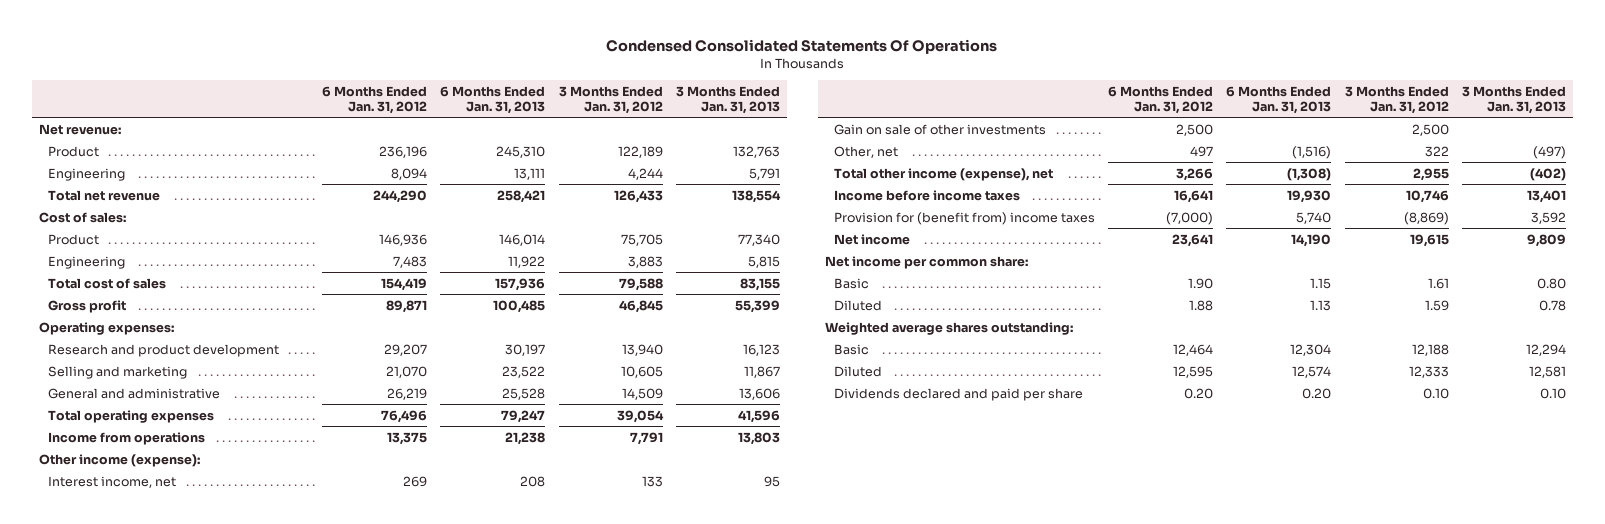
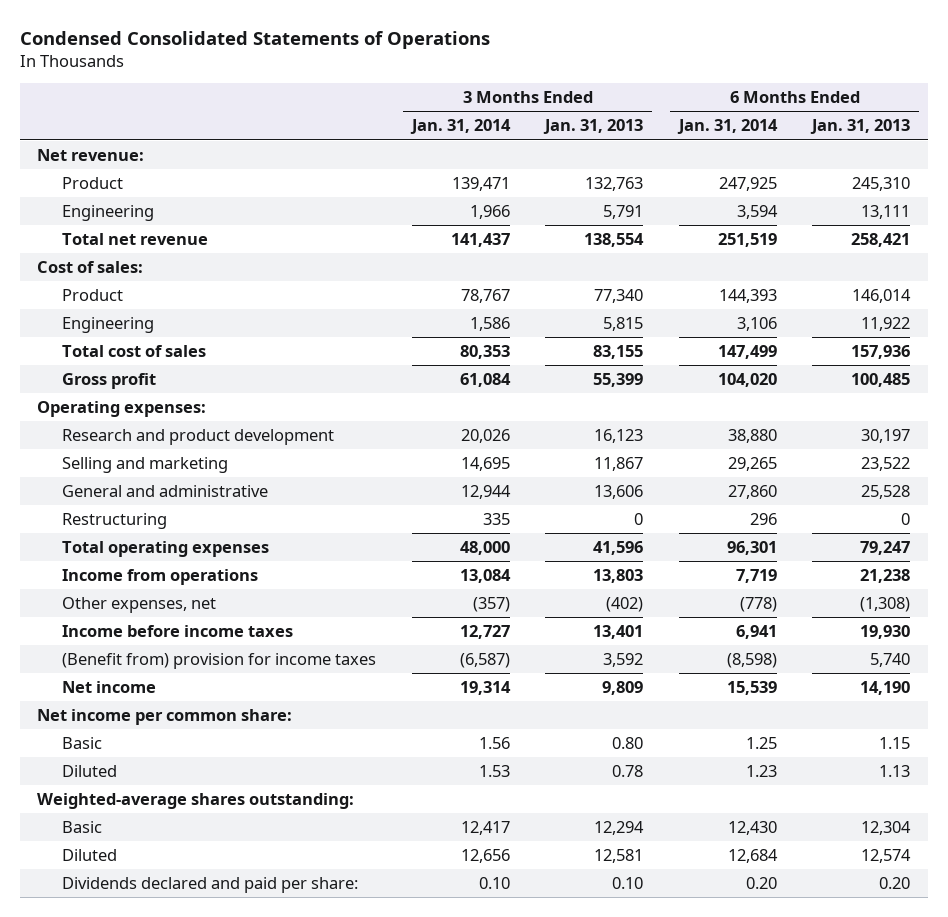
[606,39,998,55] Condensed Consolidated Statements Of Operations -> [19,30,490,49] Condensed Consolidated Statements of Operations
[322,86,428,114] 6 Months Ended Jan. 31, 2012 -> none
[558,86,663,114] 3 Months Ended Jan. 31, 2012 -> none
none -> [409,119,511,135] Jan. 31, 2014
none -> [676,119,778,135] Jan. 31, 2014
none -> [62,512,168,529] Restructuring
[38,453,200,467] Other income (expense): -> none
[47,475,176,488] Interest income, net -> none
[833,123,1046,135] Gain on sale of other investments -> none
[833,167,1053,181] Total other income (expense), net -> none
[833,145,898,158] Other, net -> [62,596,217,613] Other expenses, net
[1292,145,1332,159] (1,516) -> [860,596,911,612] (1,308)
[1533,145,1567,159] (497) -> [606,596,644,612] (402)
[833,211,1095,225] Provision for (benefit from) income taxes -> [62,652,377,669] (Benefit from) provision for income taxes
[824,321,1073,335] Weighted average shares outstanding: -> [37,792,355,809] Weighted-average shares outstanding:
[833,387,1083,401] Dividends declared and paid per share -> [62,876,359,893] Dividends declared and paid per share:

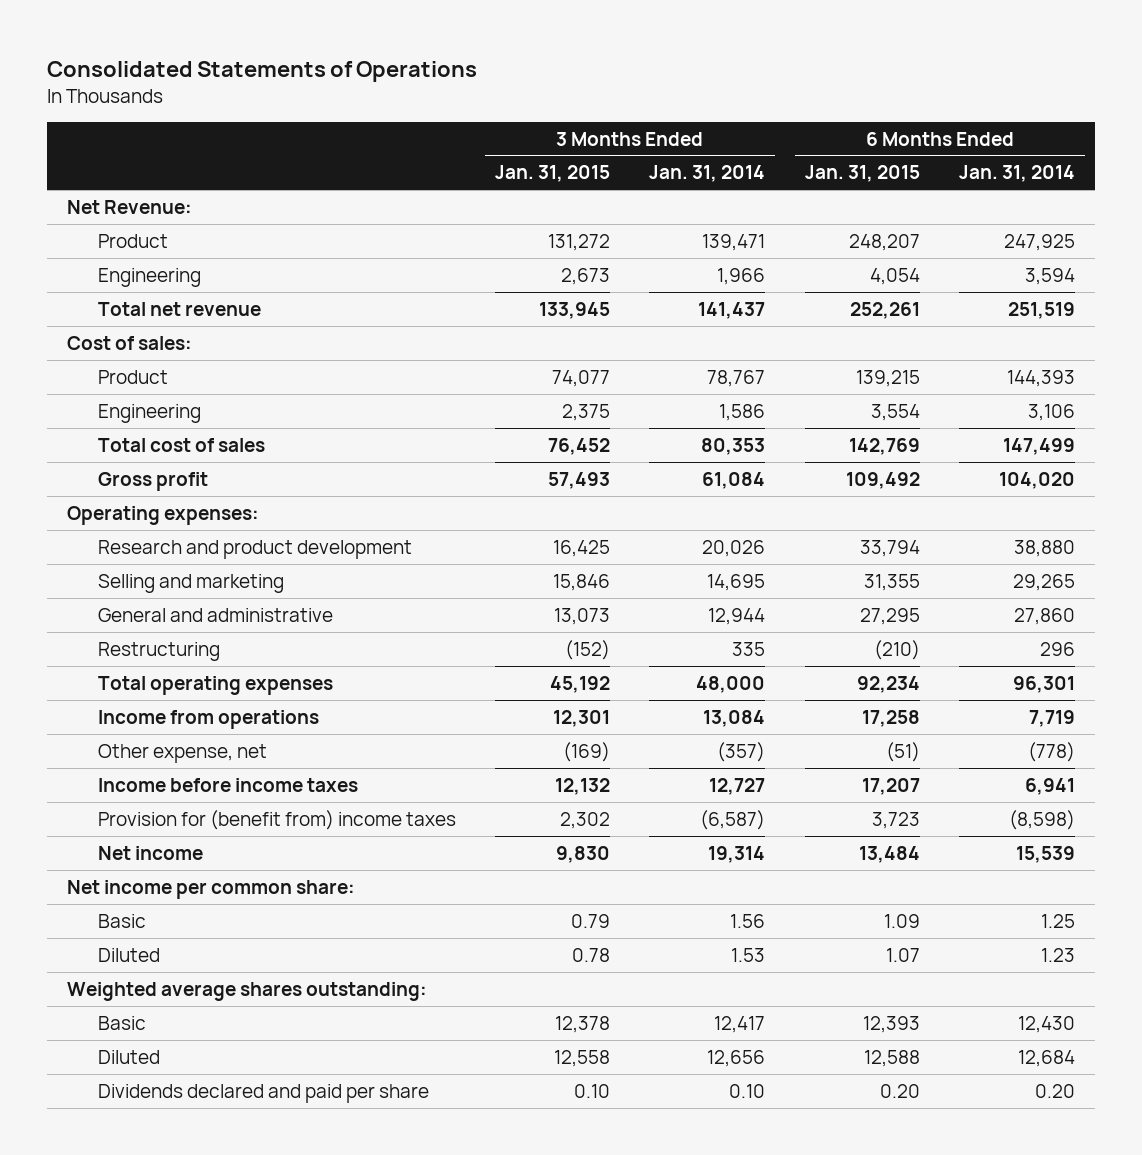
[19,30,490,49] Condensed Consolidated Statements of Operations -> [47,60,478,82] Consolidated Statements of Operations
[543,119,644,135] Jan. 31, 2013 -> none
[810,119,911,135] Jan. 31, 2013 -> none
none -> [494,165,610,183] Jan. 31, 2015
none -> [804,165,920,183] Jan. 31, 2015
[37,148,145,161] Net revenue: -> [67,199,193,214] Net Revenue:
[62,596,217,613] Other expenses, net -> [97,743,267,763] Other expense, net
[62,652,377,669] (Benefit from) provision for income taxes -> [97,809,456,830] Provision for (benefit from) income taxes
[37,792,355,809] Weighted-average shares outstanding: -> [67,981,428,1001] Weighted average shares outstanding:
[62,876,359,893] Dividends declared and paid per share: -> [97,1083,429,1103] Dividends declared and paid per share

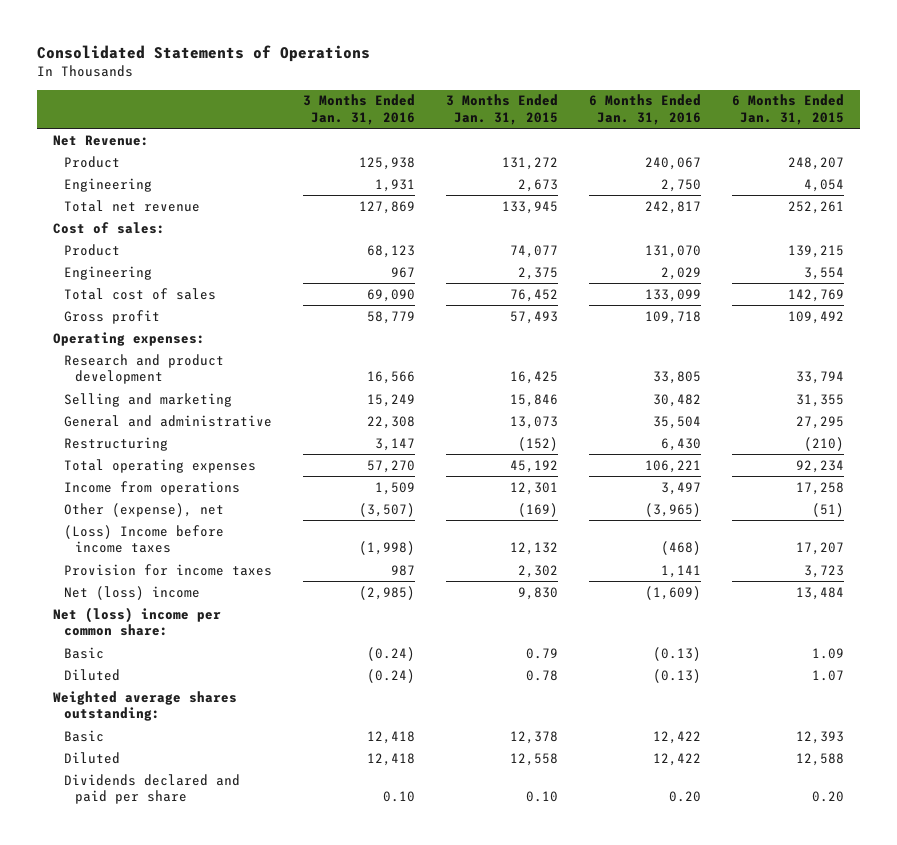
[649,165,766,183] Jan. 31, 2014 -> none
[959,165,1076,183] Jan. 31, 2014 -> none
none -> [303,94,416,125] 3 Months Ended Jan. 31, 2016
none -> [589,94,702,125] 6 Months Ended Jan. 31, 2016
[97,743,267,763] Other expense, net -> [64,502,225,517] Other (expense), net
[97,777,358,792] Income before income taxes -> [64,524,225,553] (Loss) Income before income taxes
[97,809,456,830] Provision for (benefit from) income taxes -> [64,563,273,576] Provision for income taxes
[97,845,203,860] Net income -> [64,585,201,600] Net (loss) income
[67,879,356,899] Net income per common share: -> [52,606,221,636] Net (loss) income per common share:

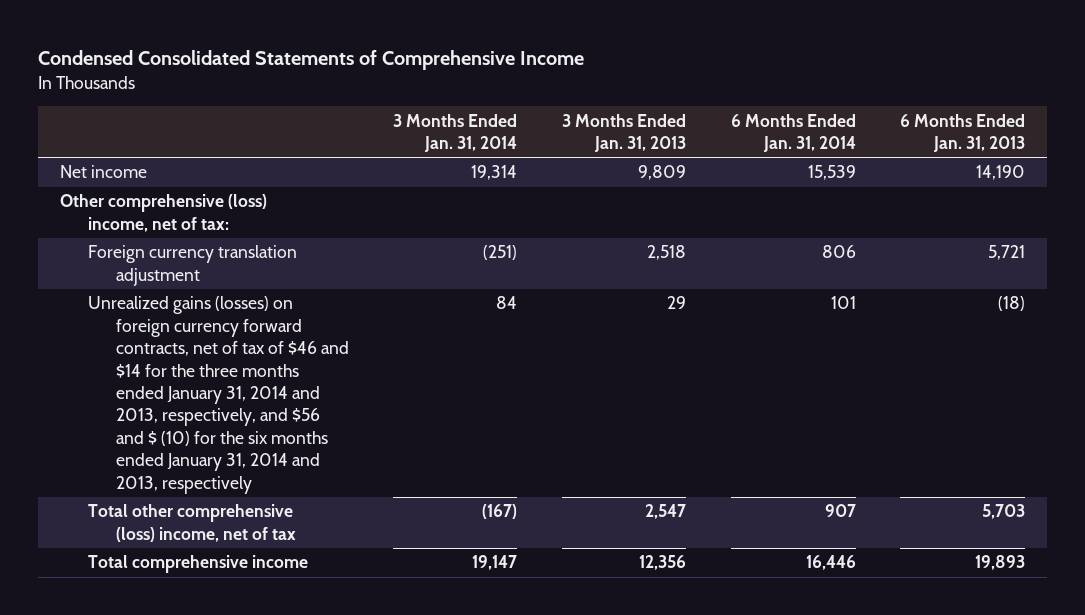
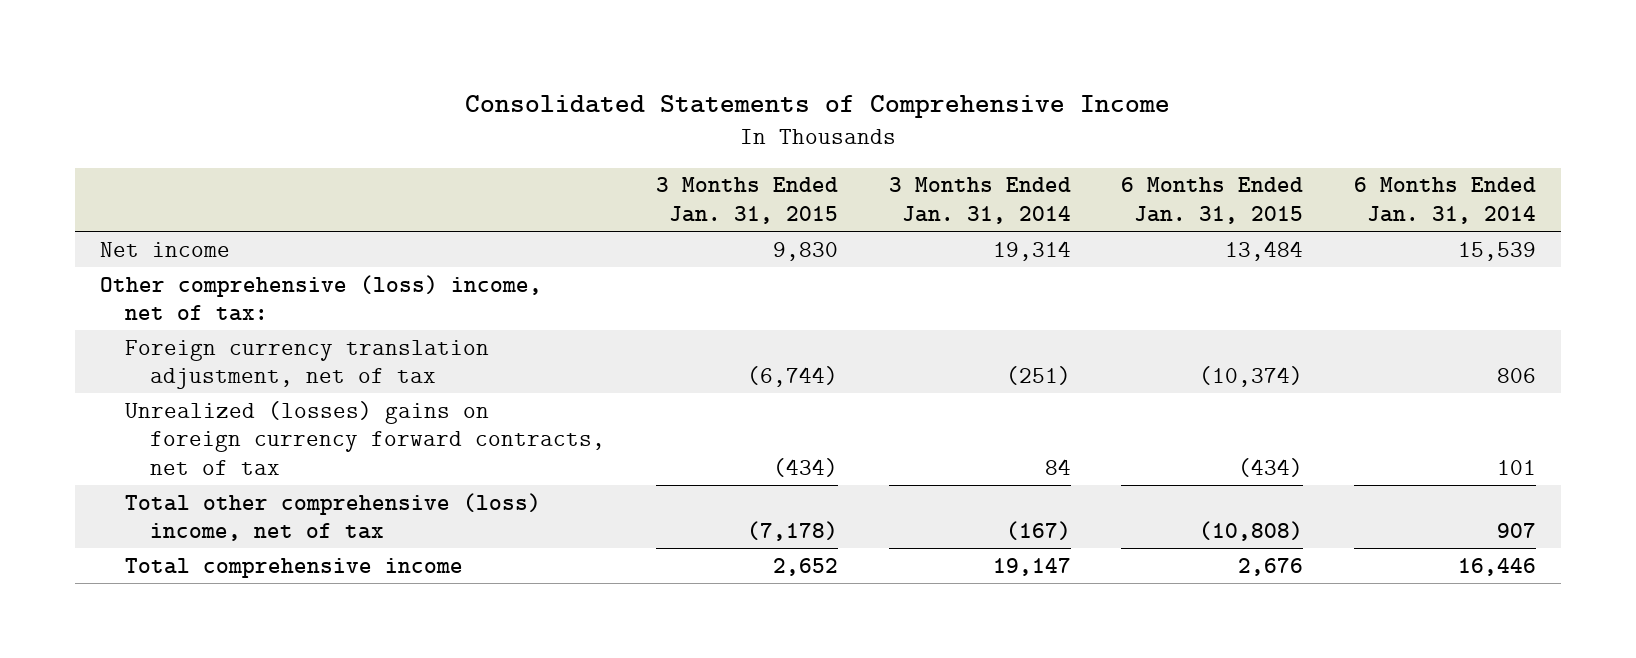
[37,50,584,71] Condensed Consolidated Statements of Comprehensive Income -> [465,94,1171,118] Consolidated Statements of Comprehensive Income
[561,113,686,153] 3 Months Ended Jan. 31, 2013 -> none
[900,113,1026,153] 6 Months Ended Jan. 31, 2013 -> none
none -> [655,177,838,224] 3 Months Ended Jan. 31, 2015
none -> [1121,177,1304,224] 6 Months Ended Jan. 31, 2015
[88,245,298,286] Foreign currency translation adjustment -> [125,339,490,390] Foreign currency translation adjustment, net of tax
[88,296,349,494] Unrealized gains (losses) on foreign currency forward contracts, net of tax of $46 and $14 for the three months ended January 31, 2014 and 2013, respectively, and $56 and $ (10) for the six months ended January 31, 2014 and 2013, respectively -> [125,400,606,475] Unrealized (losses) gains on foreign currency forward contracts, net of tax

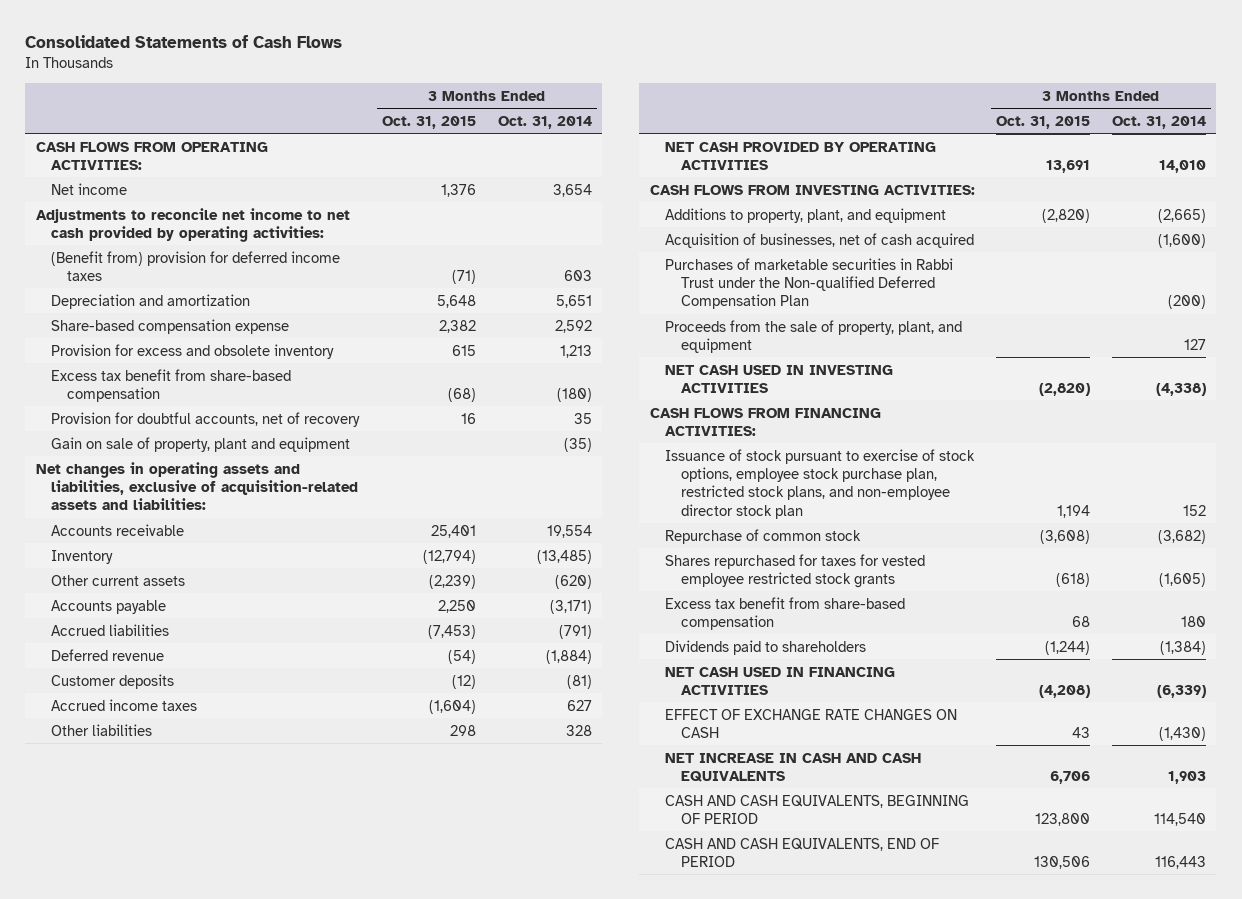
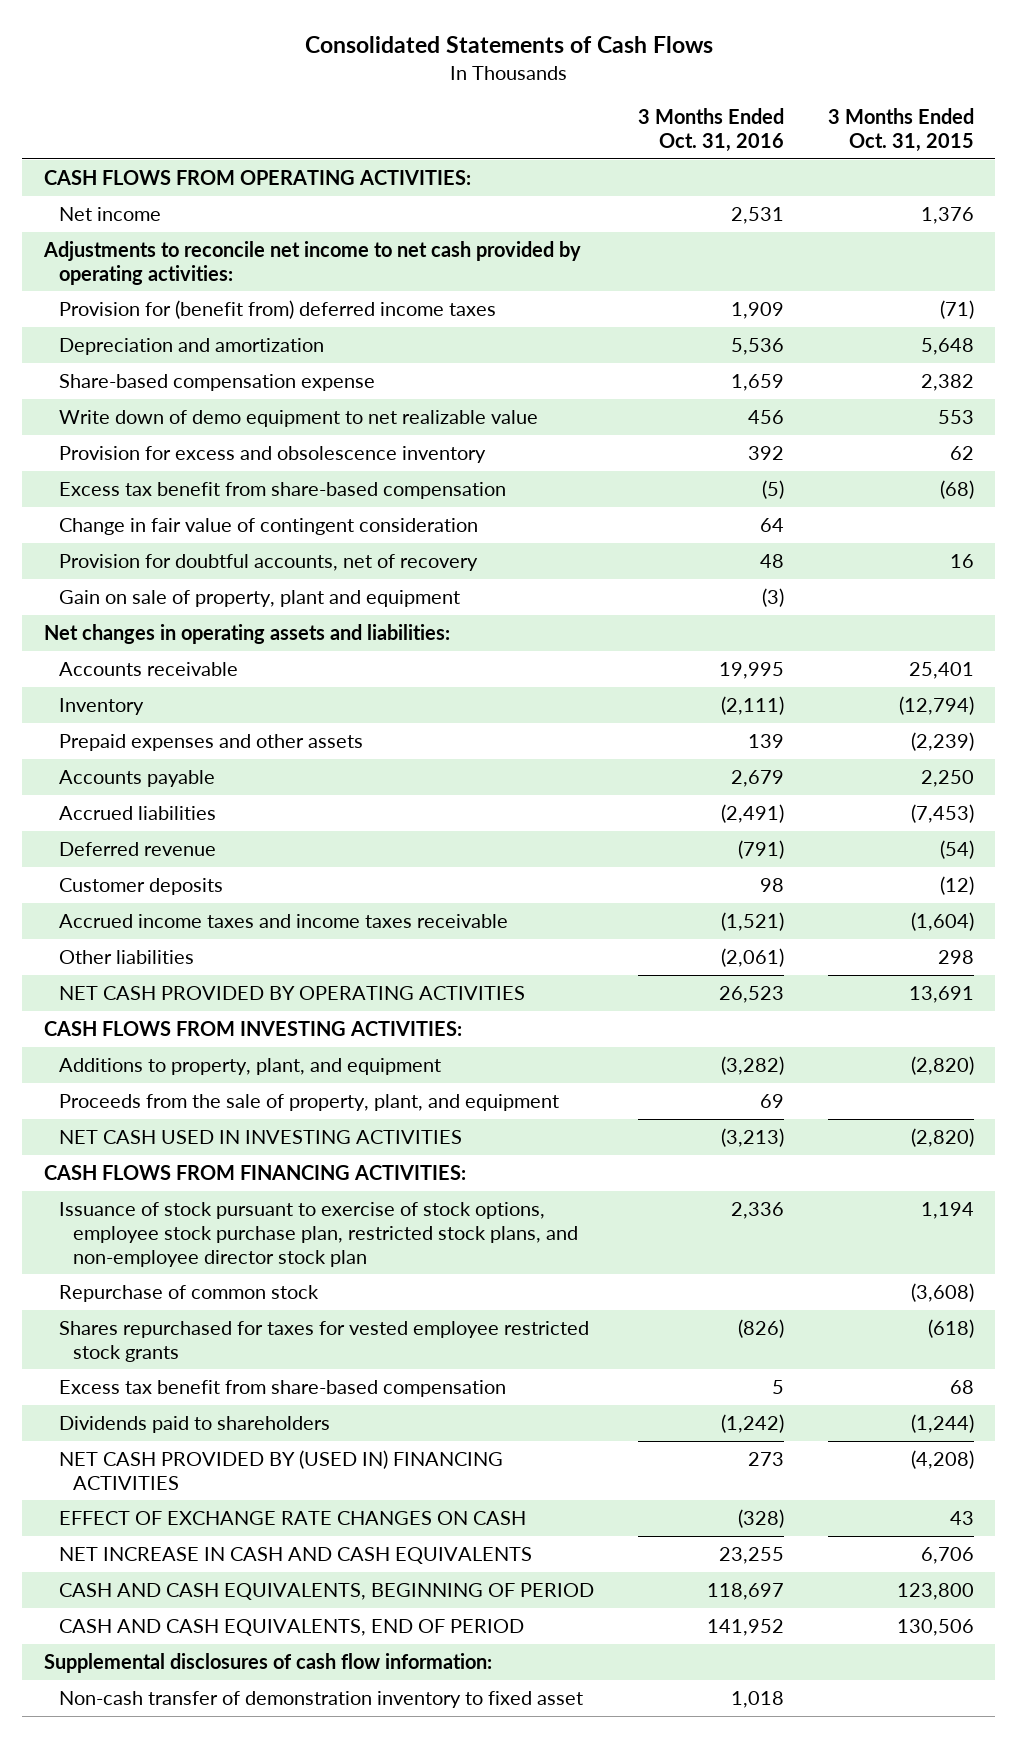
[497,115,592,129] Oct. 31, 2014 -> none
none -> [637,108,784,153] 3 Months Ended Oct. 31, 2016
[51,250,341,281] (Benefit from) provision for deferred income taxes -> [58,299,496,319] Provision for (benefit from) deferred income taxes
none -> [58,409,538,427] Write down of demo equipment to net realizable value
[51,343,335,359] Provision for excess and obsolete inventory -> [58,445,486,463] Provision for excess and obsolescence inventory
[452,344,477,356] 615 -> [949,445,974,460] 62
none -> [58,517,478,535] Change in fair value of contingent consideration
[36,461,359,511] Net changes in operating assets and liabilities, exclusive of acquisition-related assets and liabilities: -> [44,623,451,644] Net changes in operating assets and liabilities:
[51,574,186,586] Other current assets -> [58,733,363,751] Prepaid expenses and other assets
[51,698,198,711] Accrued income taxes -> [58,913,508,928] Accrued income taxes and income taxes receivable
[665,232,975,248] Acquisition of businesses, net of cash acquired -> none
[665,257,954,310] Purchases of marketable securities in Rabbi Trust under the Non-qualified Deferred Compensation Plan -> none
[665,666,896,695] NET CASH USED IN FINANCING ACTIVITIES -> [58,1449,503,1490] NET CASH PROVIDED BY (USED IN) FINANCING ACTIVITIES
none -> [44,1652,493,1673] Supplemental disclosures of cash flow information:
none -> [58,1690,583,1708] Non-cash transfer of demonstration inventory to fixed asset

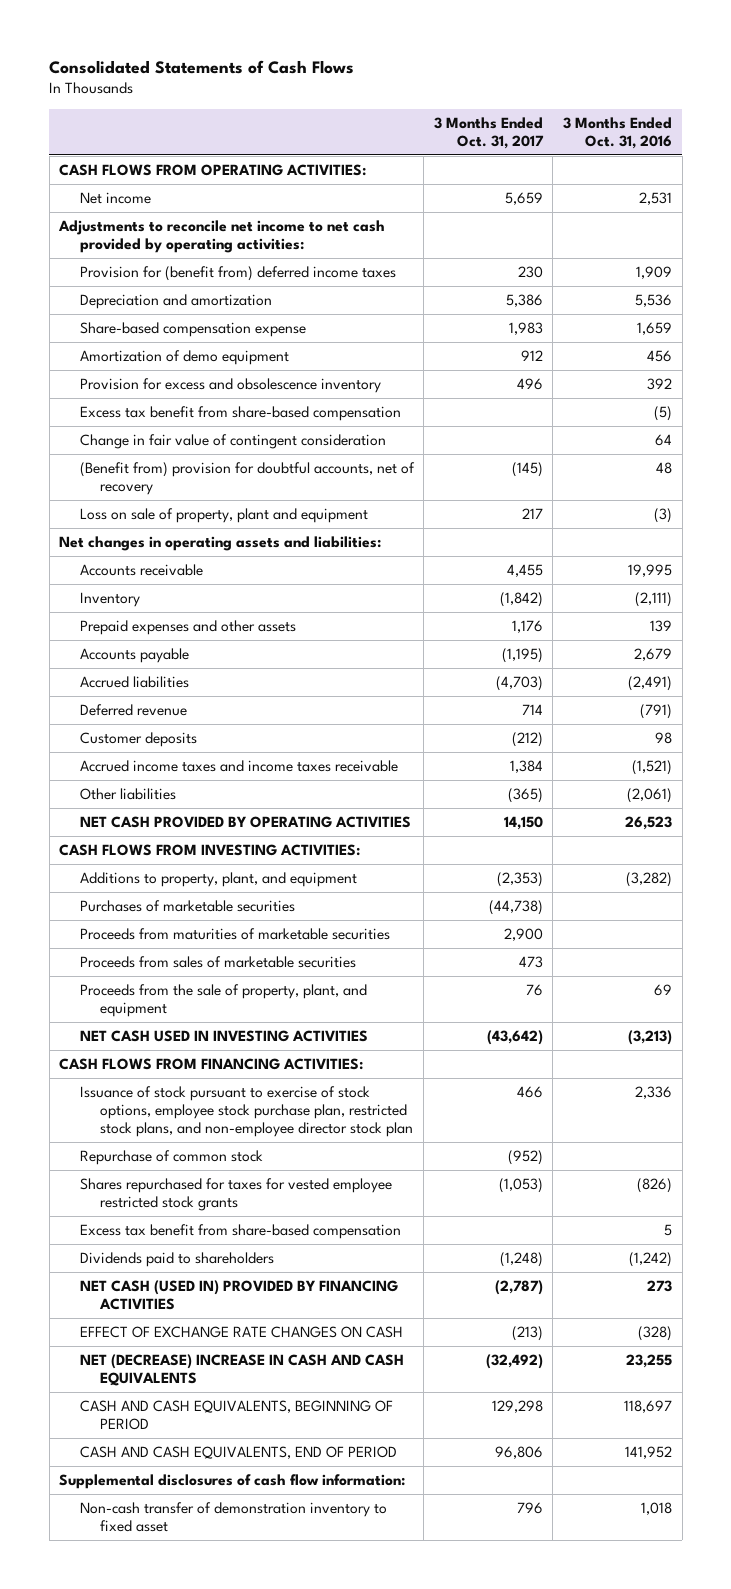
[827,108,974,153] 3 Months Ended Oct. 31, 2015 -> none
none -> [433,116,544,149] 3 Months Ended Oct. 31, 2017
[58,409,538,427] Write down of demo equipment to net realizable value -> [79,350,289,366] Amortization of demo equipment
[58,553,478,571] Provision for doubtful accounts, net of recovery -> [79,462,415,496] (Benefit from) provision for doubtful accounts, net of recovery
[58,589,460,607] Gain on sale of property, plant and equipment -> [79,508,368,524] Loss on sale of property, plant and equipment
none -> [79,900,295,913] Purchases of marketable securities
none -> [79,928,390,941] Proceeds from maturities of marketable securities
none -> [79,956,356,969] Proceeds from sales of marketable securities
[58,1449,503,1490] NET CASH PROVIDED BY (USED IN) FINANCING ACTIVITIES -> [79,1280,398,1311] NET CASH (USED IN) PROVIDED BY FINANCING ACTIVITIES
[58,1546,532,1564] NET INCREASE IN CASH AND CASH EQUIVALENTS -> [79,1354,404,1387] NET (DECREASE) INCREASE IN CASH AND CASH EQUIVALENTS

